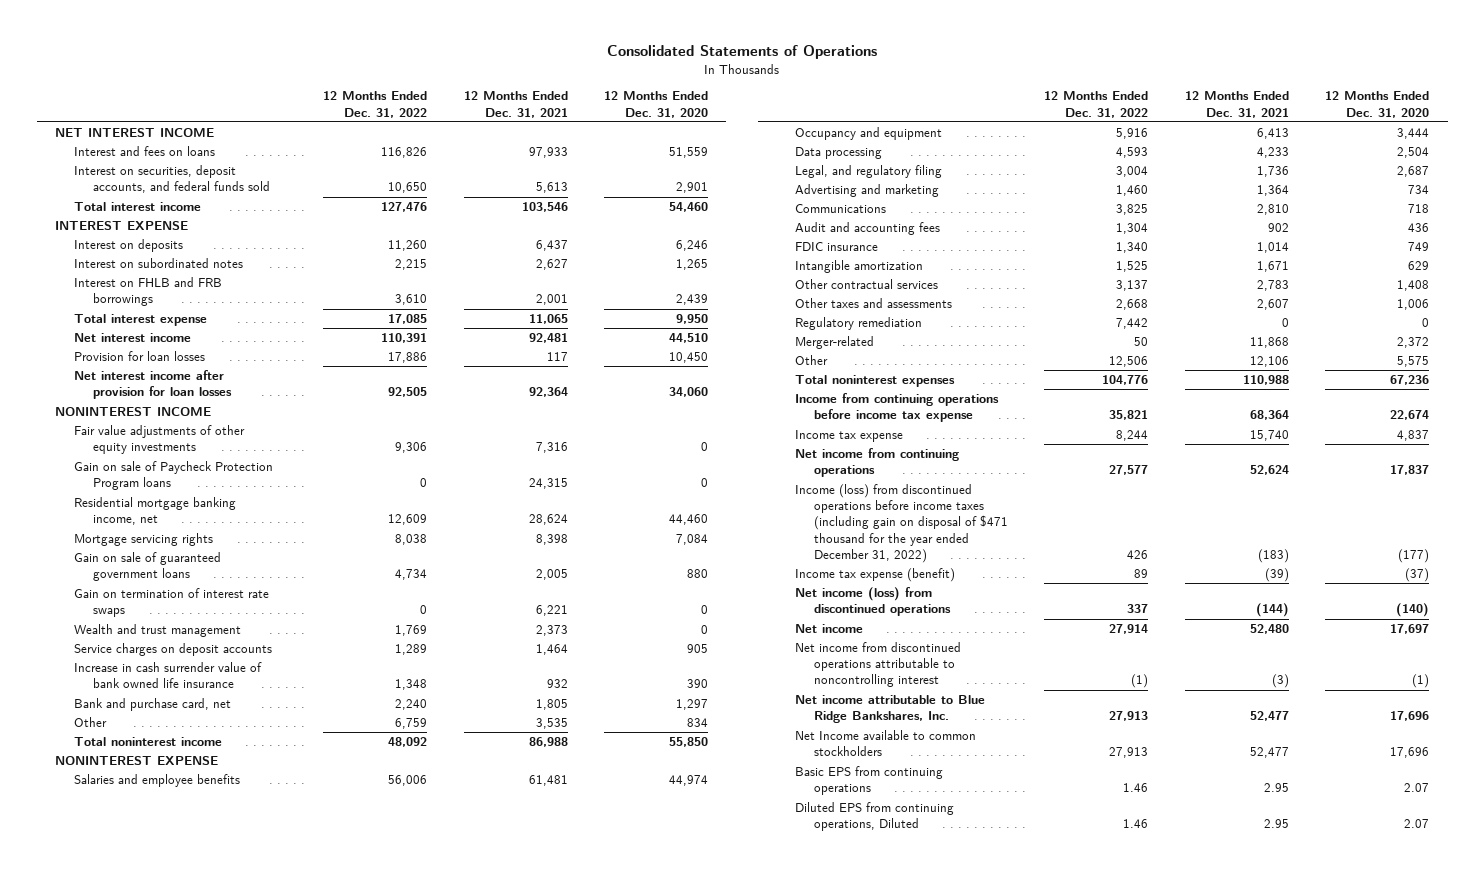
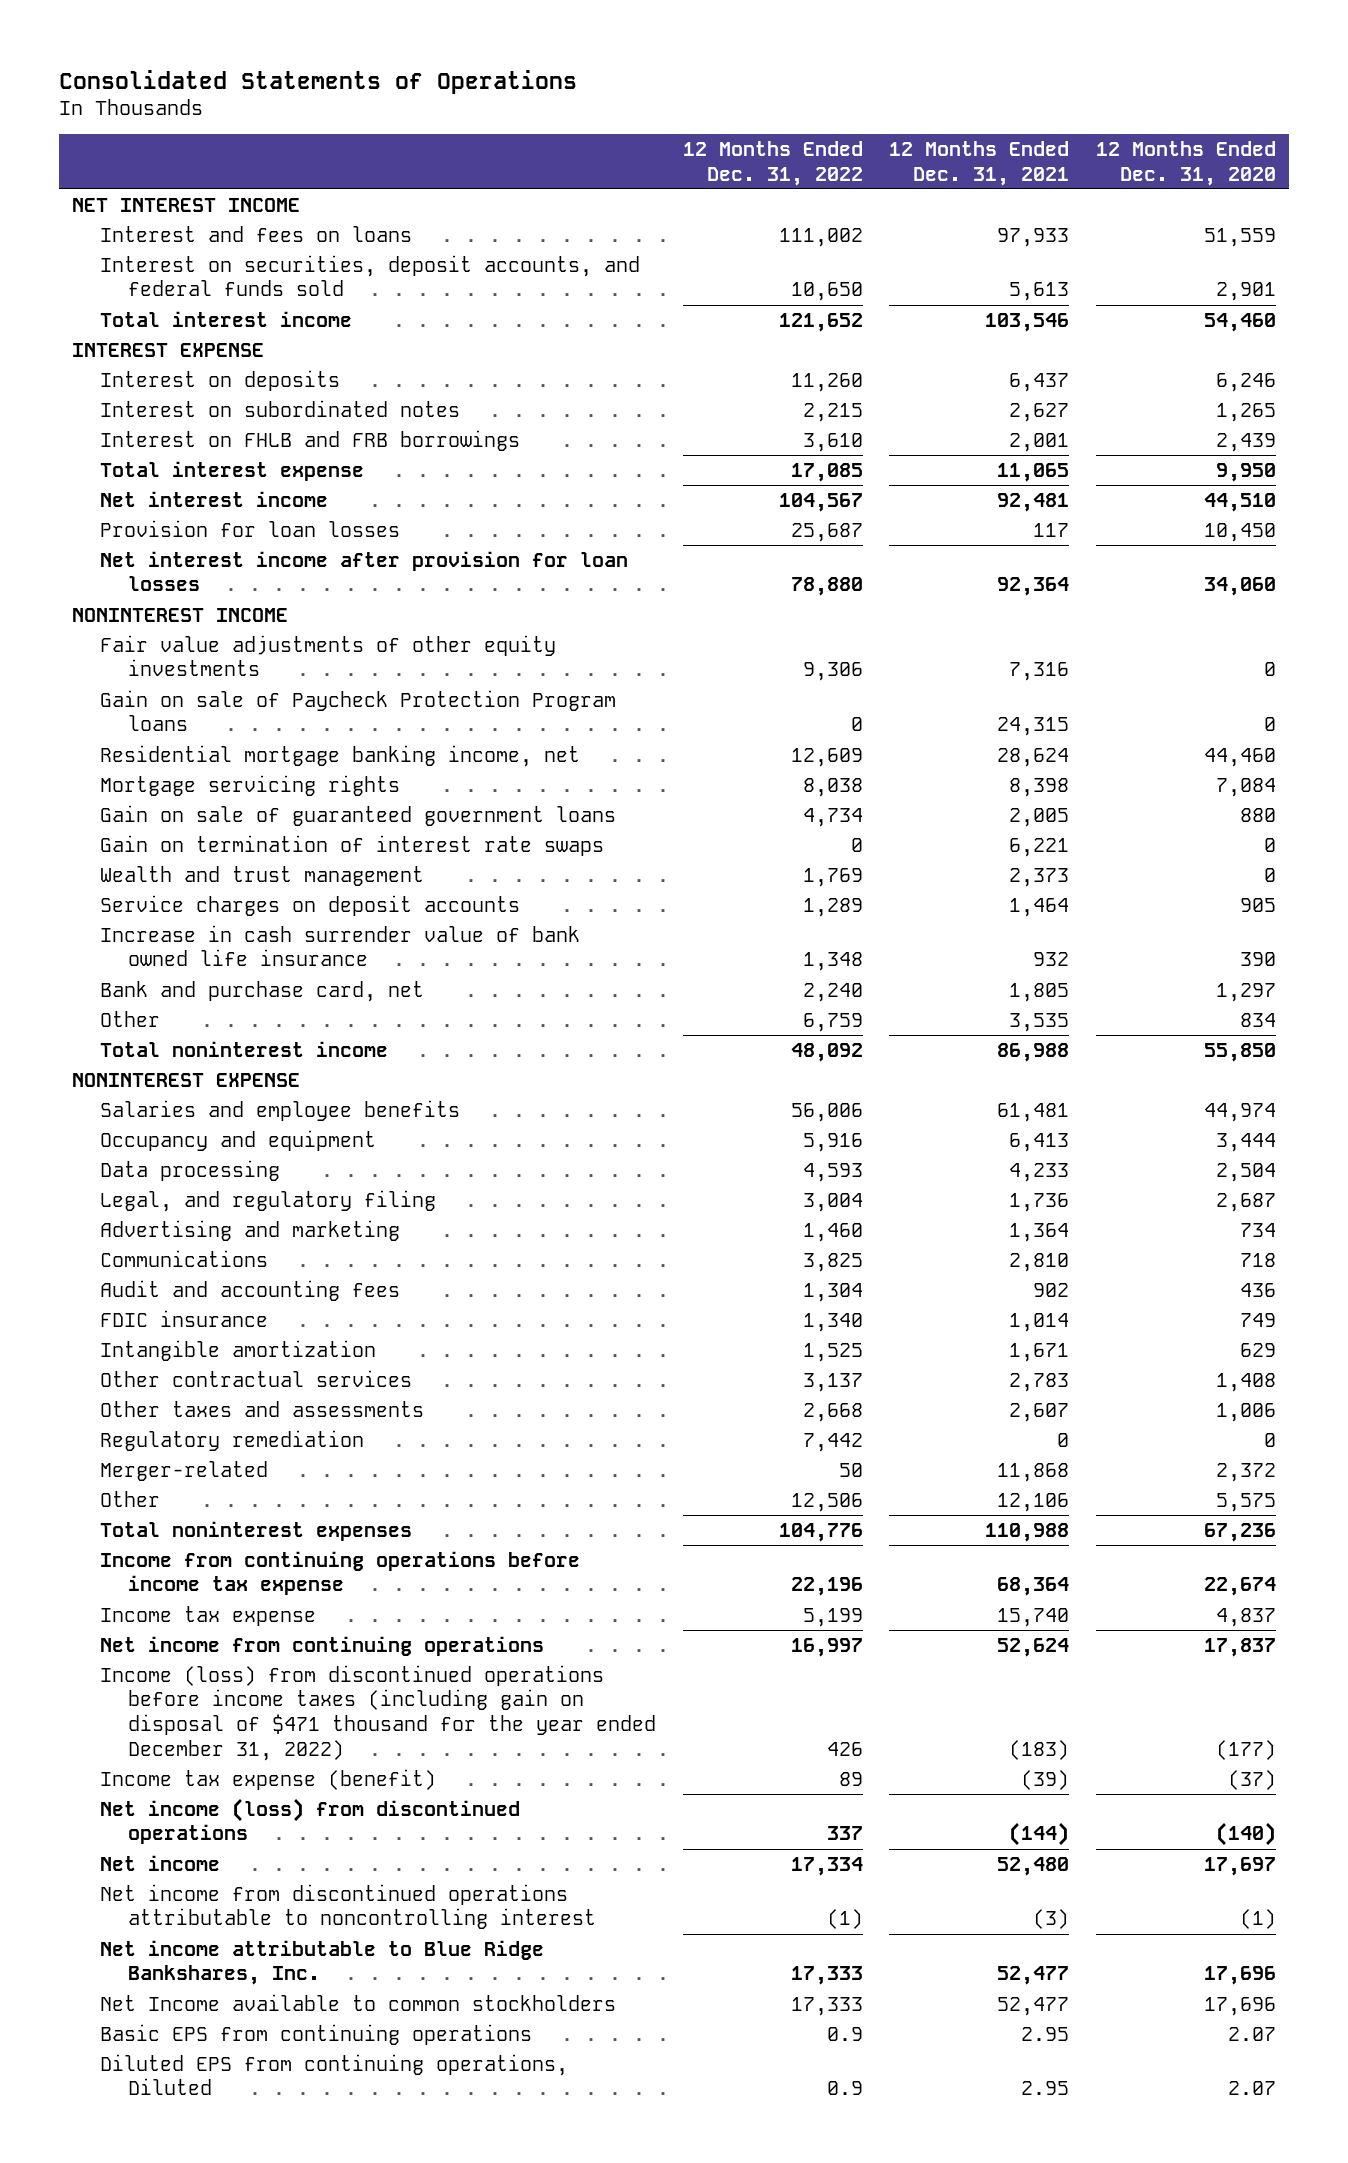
[381,147,428,159] 116,826 -> [778,227,863,247] 111,002
[381,202,428,213] 127,476 -> [778,312,863,332] 121,652
[381,333,428,344] 110,391 -> [778,492,863,512] 104,567
[388,352,428,364] 17,886 -> [790,522,863,542] 25,687
[388,387,428,398] 92,505 -> [790,577,863,597] 78,880
[1109,410,1149,421] 35,821 -> [790,1577,863,1597] 22,196
[1116,430,1149,442] 8,244 -> [802,1607,863,1627] 5,199
[1109,465,1149,476] 27,577 -> [790,1637,863,1657] 16,997
[1109,624,1149,635] 27,914 -> [790,1856,863,1876] 17,334
[1109,711,1149,722] 27,913 -> [790,1966,863,1986] 17,333
[1109,747,1149,759] 27,913 -> [790,1996,863,2016] 17,333
[1123,783,1149,793] 1.46 -> [826,2026,863,2041] 0.9
[1123,819,1149,829] 1.46 -> [826,2081,863,2096] 0.9

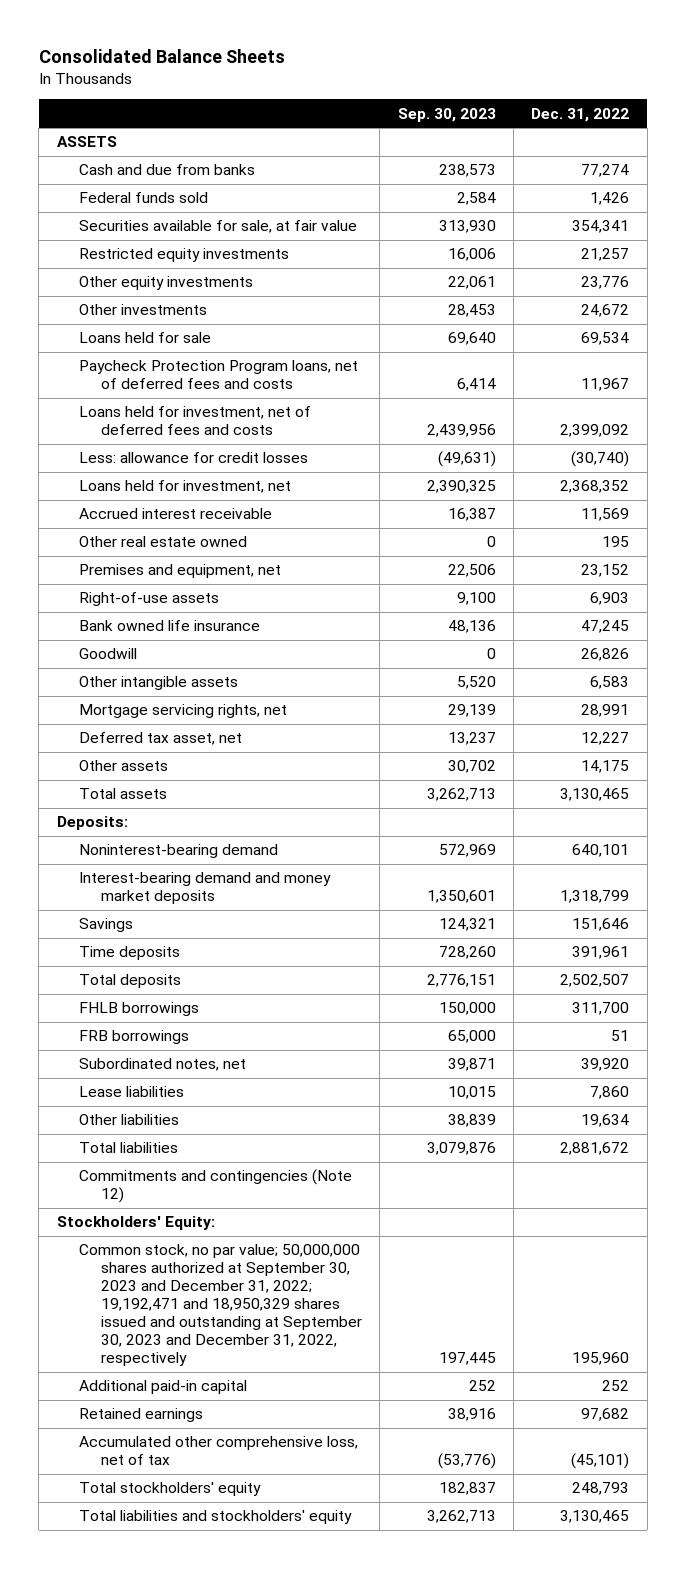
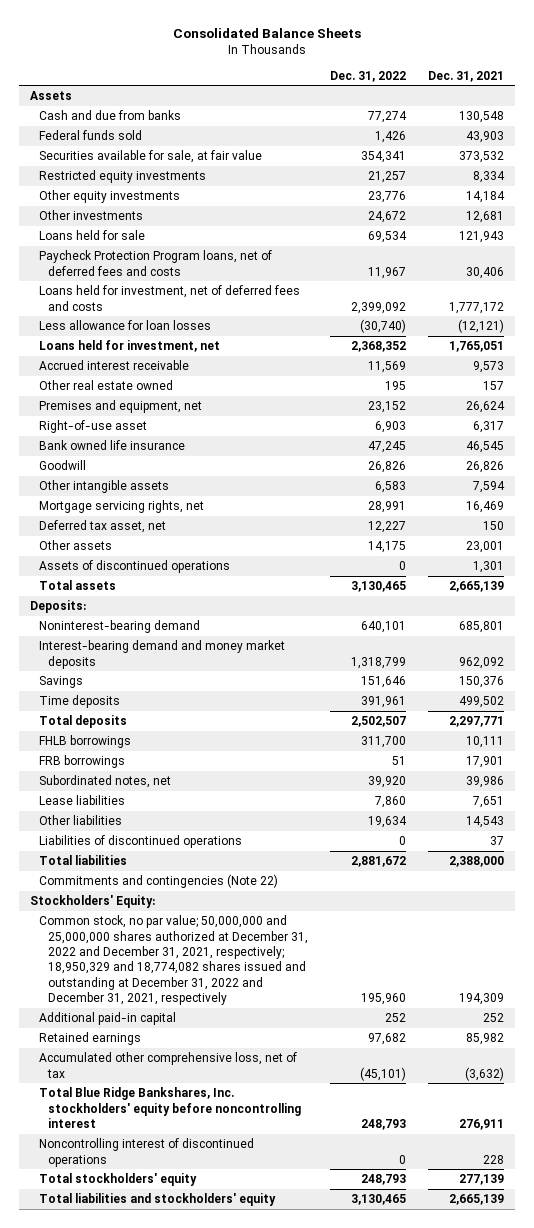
[397,107,496,122] Sep. 30, 2023 -> none
none -> [428,70,505,82] Dec. 31, 2021
[56,136,117,148] ASSETS -> [30,91,73,101] Assets
[78,452,308,464] Less: allowance for credit losses -> [38,320,211,331] Less allowance for loan losses
[78,592,219,607] Right-of-use assets -> [38,420,147,434] Right-of-use asset
none -> [38,560,230,574] Assets of discontinued operations
none -> [38,835,242,849] Liabilities of discontinued operations
[78,1169,352,1204] Commitments and contingencies (Note 12) -> [38,874,278,889] Commitments and contingencies (Note 22)
[78,1244,363,1367] Common stock, no par value; 50,000,000 shares authorized at September 30, 2023 and December 31, 2022; 19,192,471 and 18,950,329 shares issued and outstanding at September 30, 2023 and December 31, 2022, respectively -> [38,915,308,1005] Common stock, no par value; 50,000,000 and 25,000,000 shares authorized at December 31, 2022 and December 31, 2021, respectively; 18,950,329 and 18,774,082 shares issued and outstanding at December 31, 2022 and December 31, 2021, respectively
none -> [38,1087,301,1128] Total Blue Ridge Bankshares, Inc. stockholders' equity before noncontrolling interest
none -> [38,1138,254,1167] Noncontrolling interest of discontinued operations

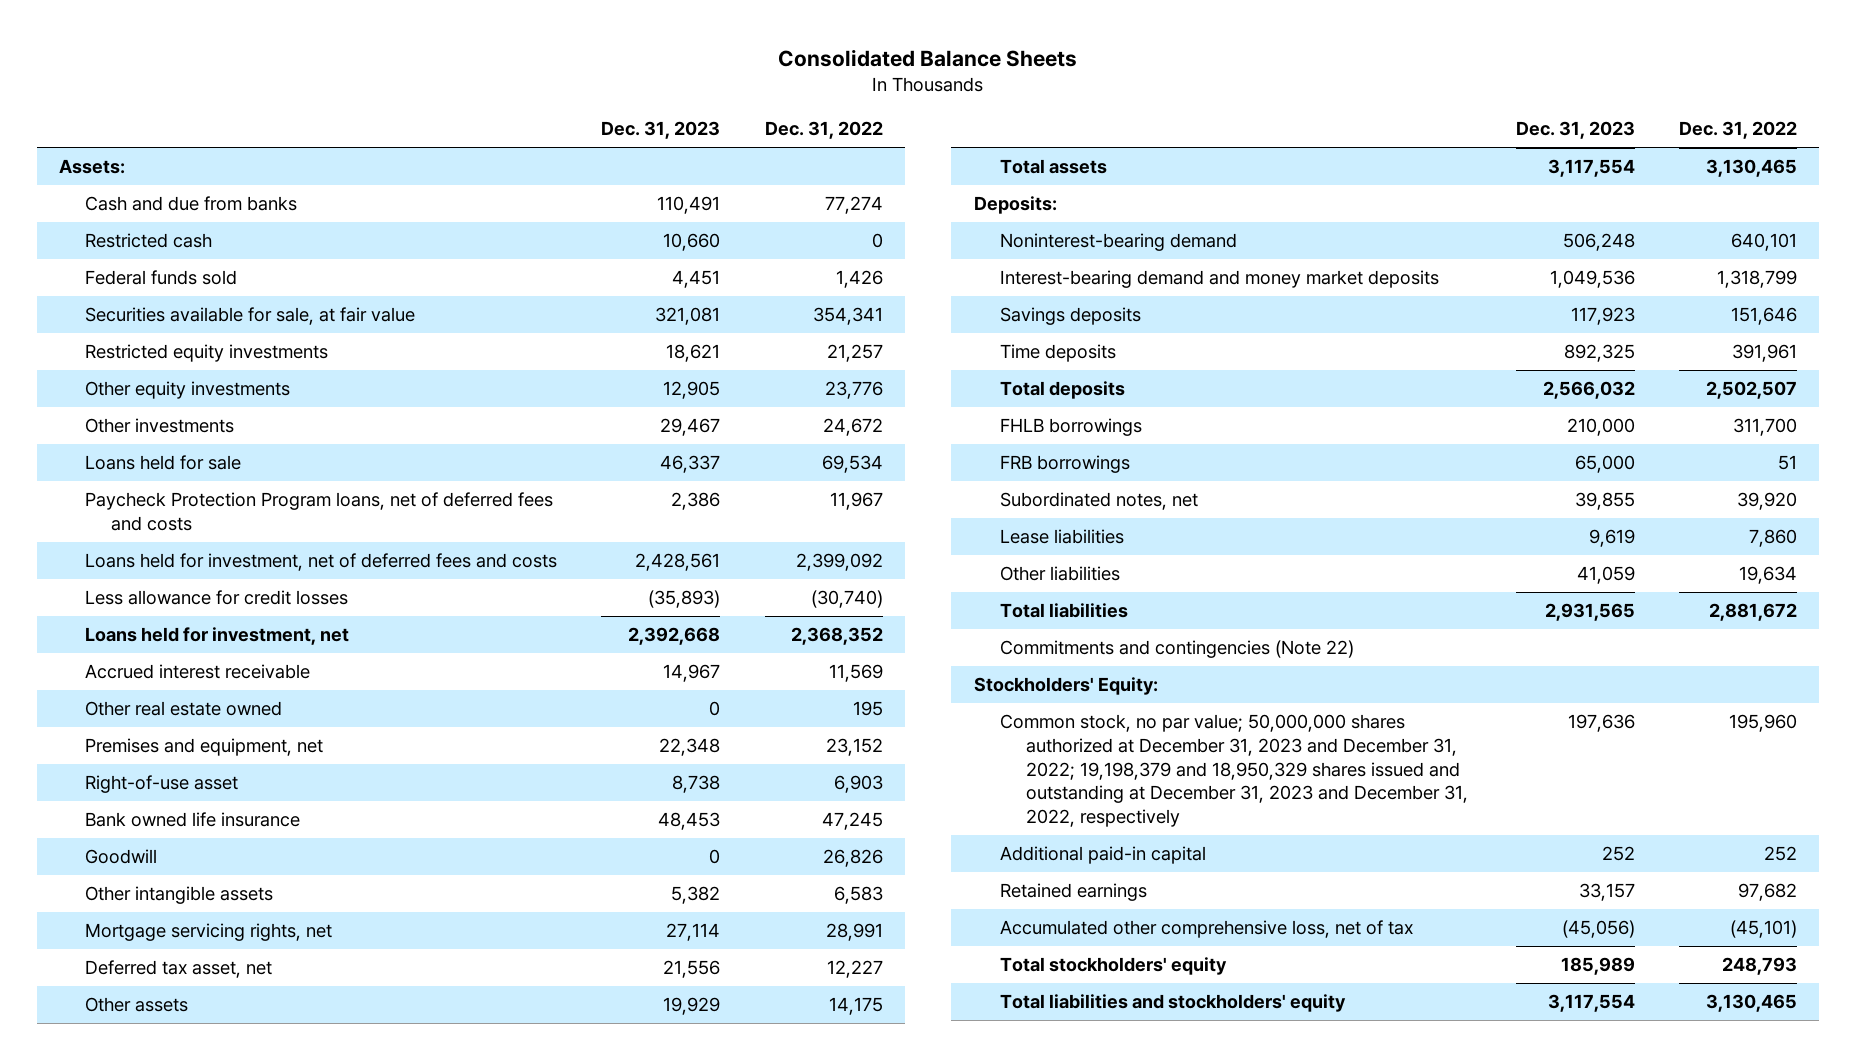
[428,70,505,82] Dec. 31, 2021 -> none
none -> [601,121,721,140] Dec. 31, 2023
[30,91,73,101] Assets -> [58,159,125,175] Assets:
none -> [85,233,213,249] Restricted cash
[38,320,211,331] Less allowance for loan losses -> [85,590,349,606] Less allowance for credit losses
[38,560,230,574] Assets of discontinued operations -> none
[38,676,83,689] Savings -> [999,307,1141,326] Savings deposits
[38,835,242,849] Liabilities of discontinued operations -> none
[38,915,308,1005] Common stock, no par value; 50,000,000 and 25,000,000 shares authorized at December 31, 2022 and December 31, 2021, respectively; 18,950,329 and 18,774,082 shares issued and outstanding at December 31, 2022 and December 31, 2021, respectively -> [999,714,1468,828] Common stock, no par value; 50,000,000 shares authorized at December 31, 2023 and December 31, 2022; 19,198,379 and 18,950,329 shares issued and outstanding at December 31, 2023 and December 31, 2022, respectively
[38,1087,301,1128] Total Blue Ridge Bankshares, Inc. stockholders' equity before noncontrolling interest -> none
[38,1138,254,1167] Noncontrolling interest of discontinued operations -> none

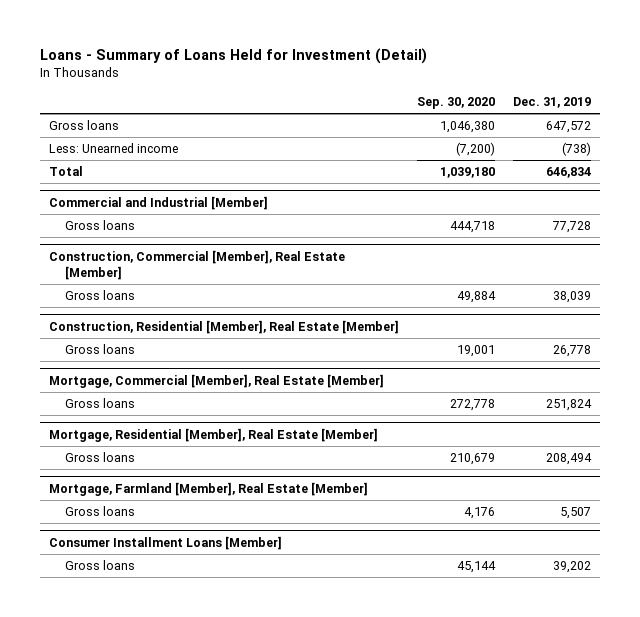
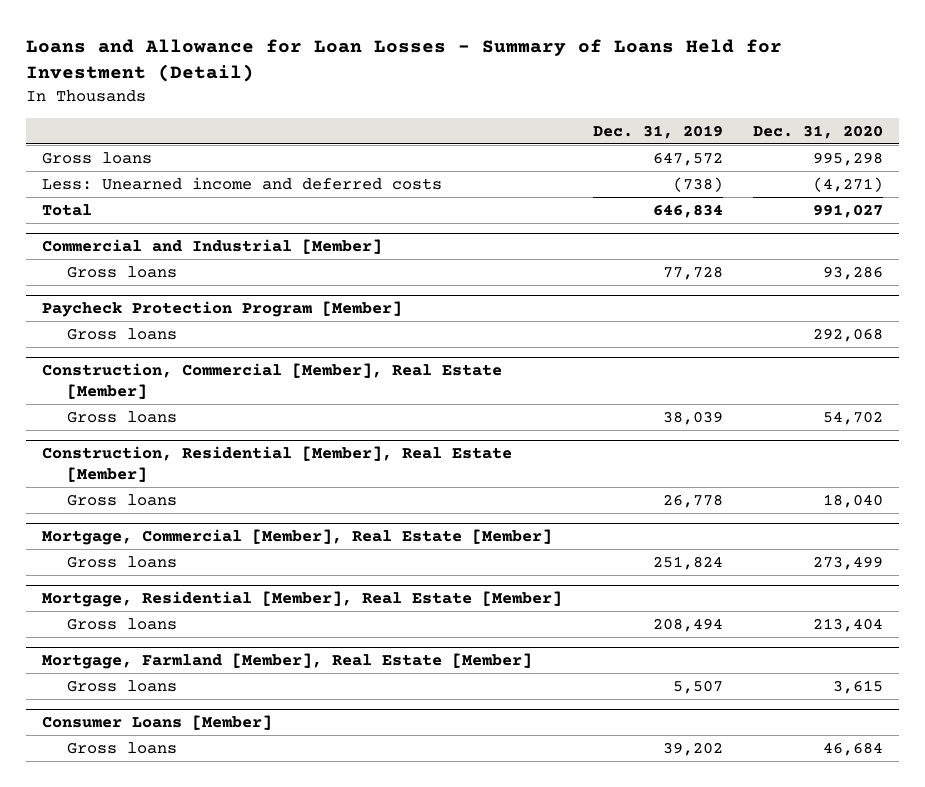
[40,48,428,65] Loans - Summary of Loans Held for Investment (Detail) -> [26,39,783,83] Loans and Allowance for Loan Losses - Summary of Loans Held for Investment (Detail)
[417,97,496,110] Sep. 30, 2020 -> none
none -> [753,124,884,139] Dec. 31, 2020
[49,143,179,154] Less: Unearned income -> [41,176,442,190] Less: Unearned income and deferred costs
none -> [41,301,402,318] Paycheck Protection Program [Member]
none -> [67,327,178,340] Gross loans
[49,536,283,551] Consumer Installment Loans [Member] -> [41,715,272,731] Consumer Loans [Member]

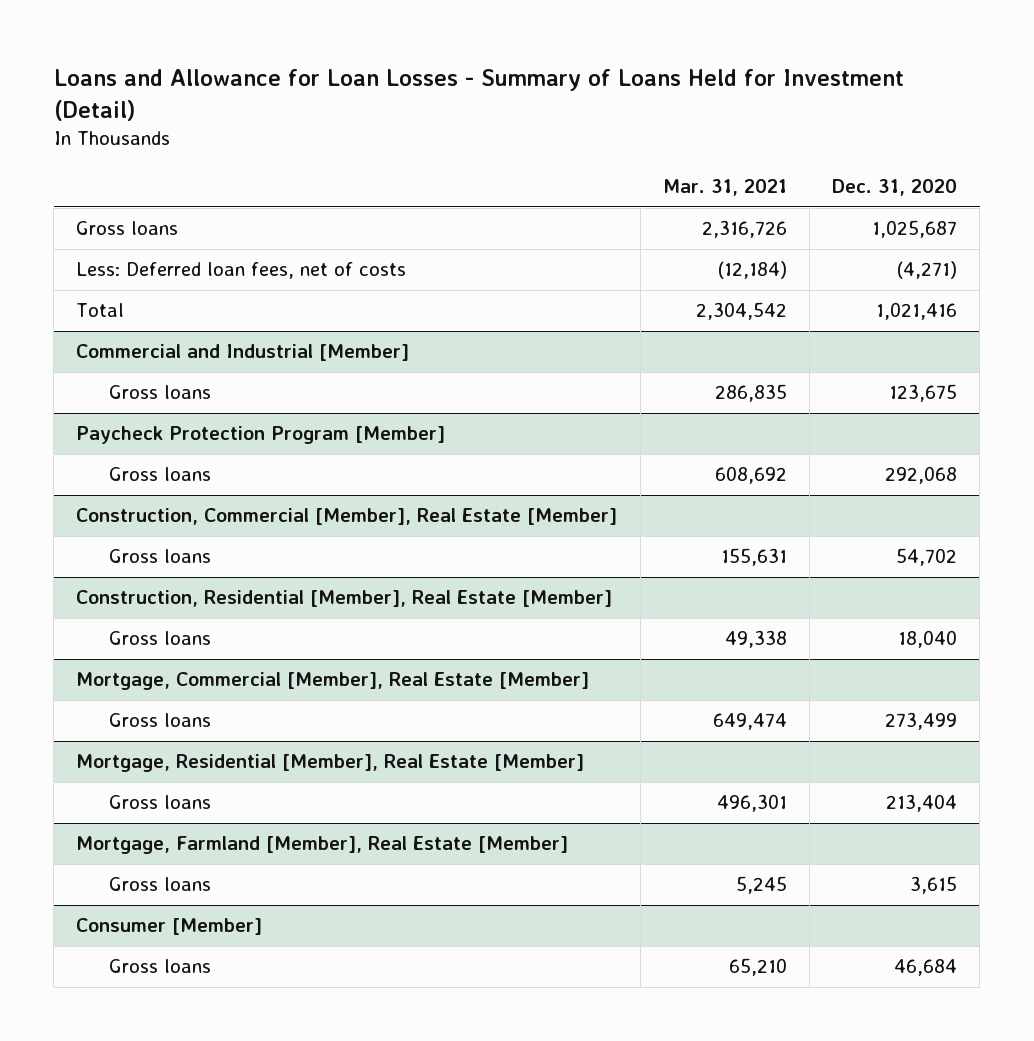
[592,124,723,139] Dec. 31, 2019 -> none
none -> [662,179,787,197] Mar. 31, 2021
[813,151,884,166] 995,298 -> [872,220,958,239] 1,025,687
[41,176,442,190] Less: Unearned income and deferred costs -> [76,262,407,280] Less: Deferred loan fees, net of costs
[813,203,884,218] 991,027 -> [876,302,958,321] 1,021,416
[823,265,884,280] 93,286 -> [889,384,958,403] 123,675
[41,715,272,731] Consumer Loans [Member] -> [76,918,263,936] Consumer [Member]

